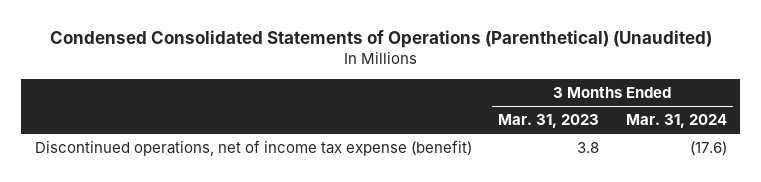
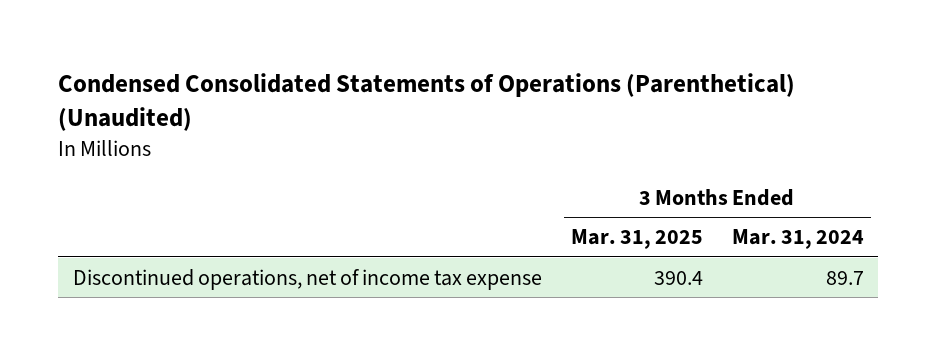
[498,114,600,129] Mar. 31, 2023 -> none
none -> [570,229,703,250] Mar. 31, 2025
[34,139,472,156] Discontinued operations, net of income tax expense (benefit) -> [72,268,542,290] Discontinued operations, net of income tax expense
[689,140,727,155] (17.6) -> [825,270,864,285] 89.7

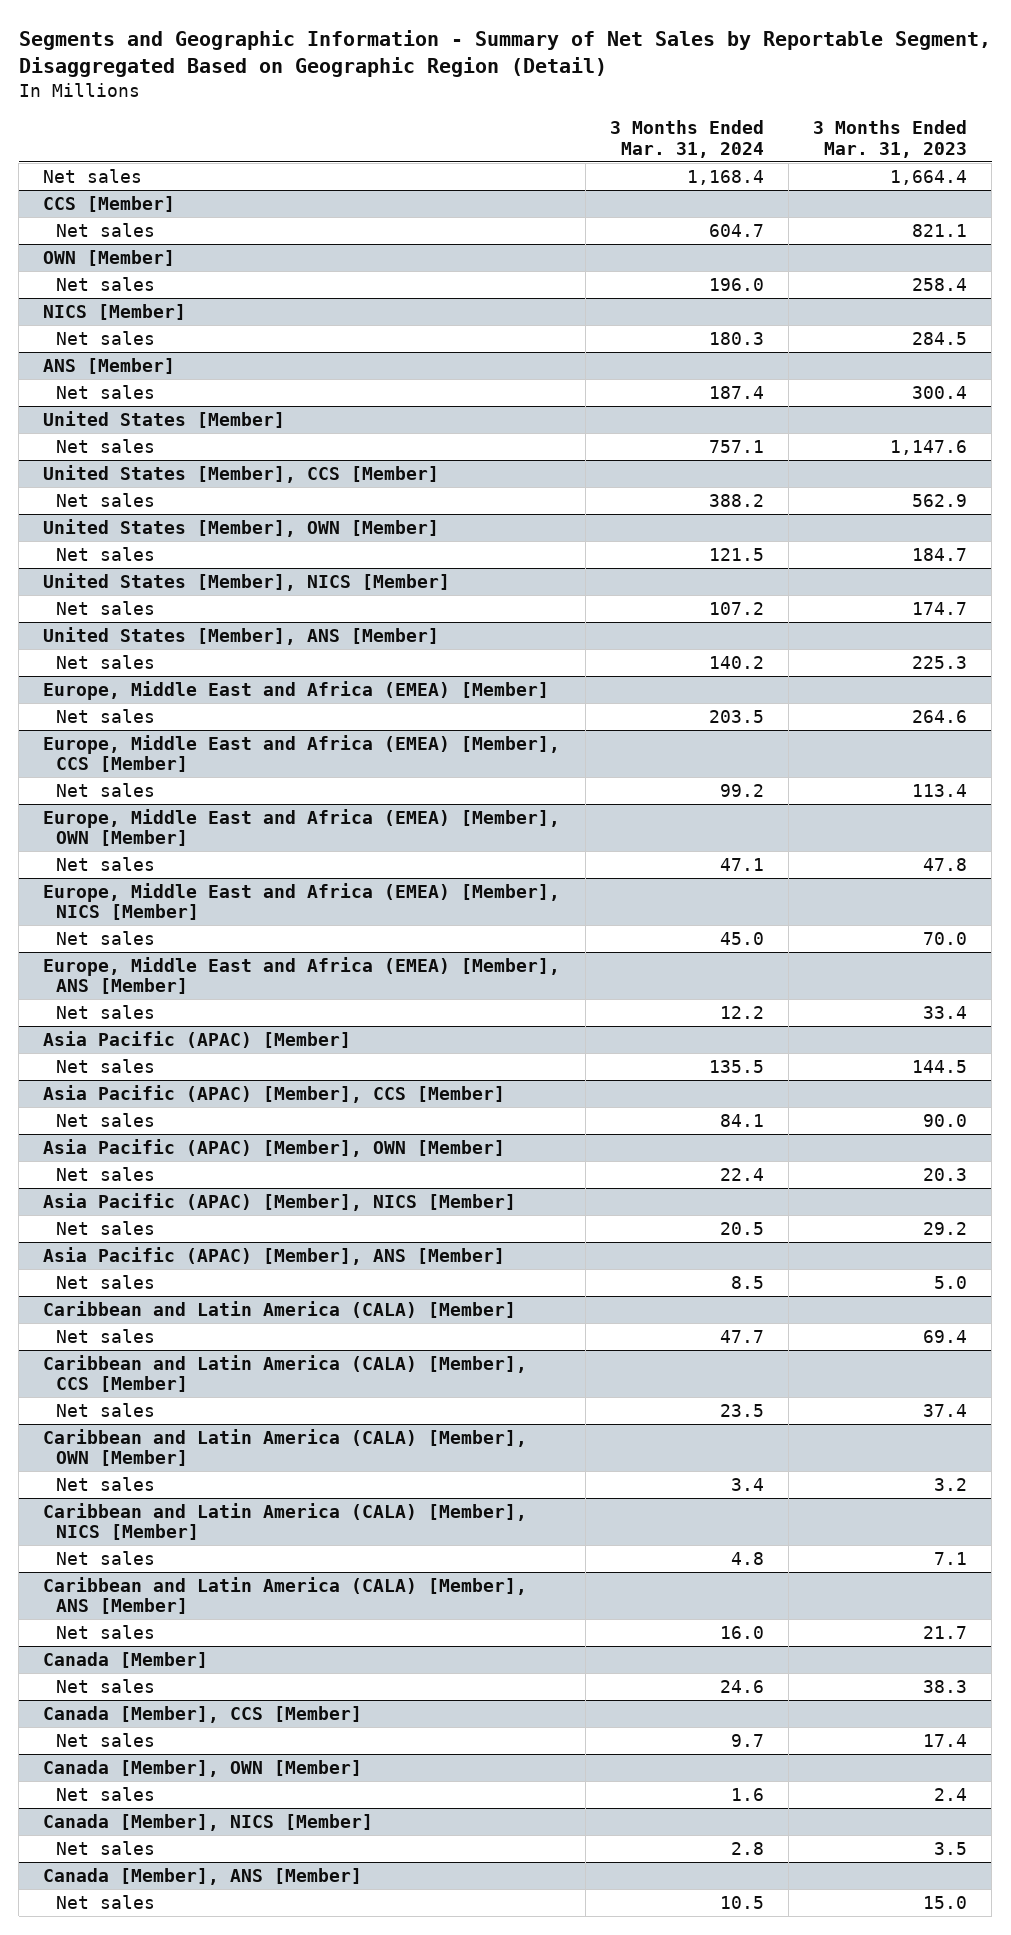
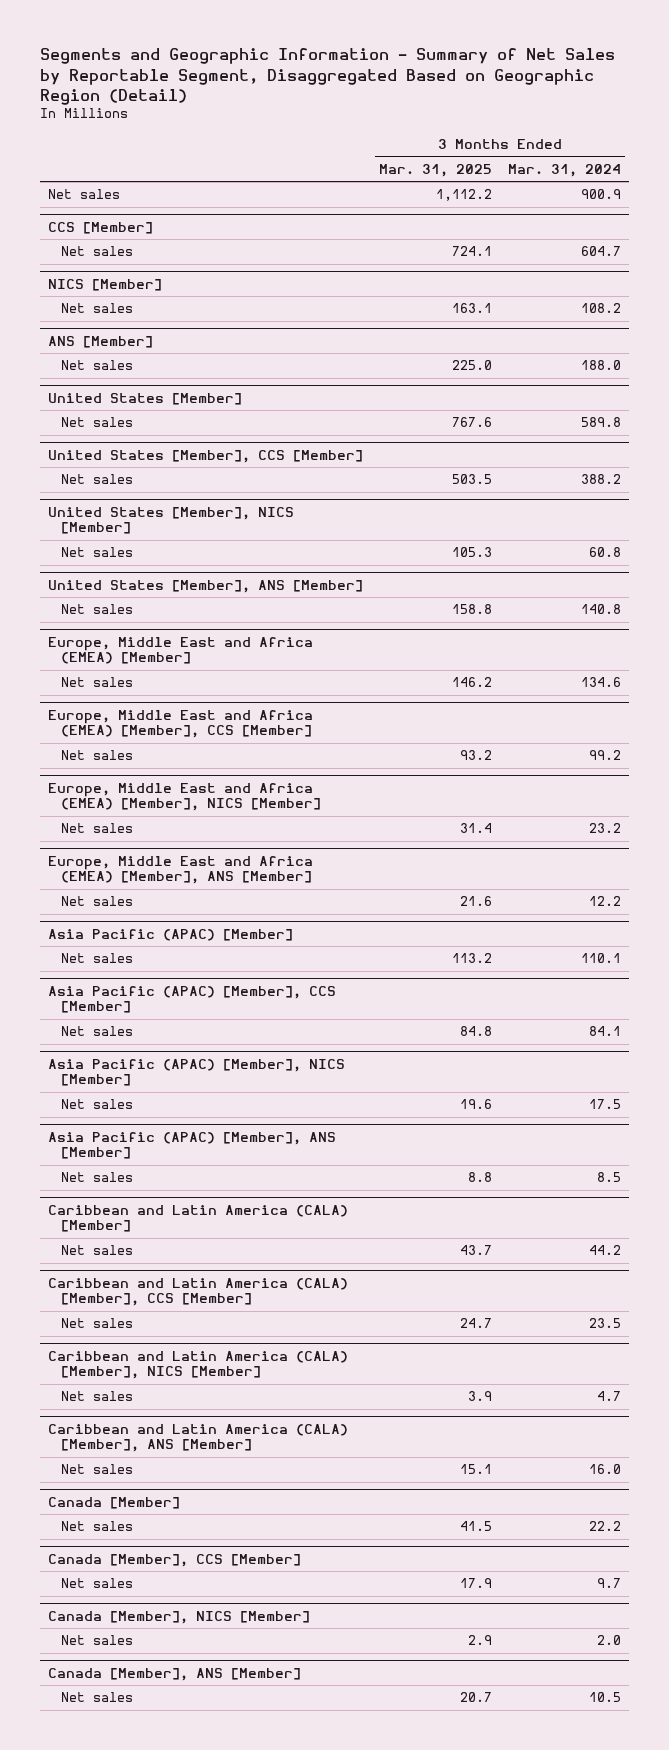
[813,120,968,158] 3 Months Ended Mar. 31, 2023 -> none
none -> [379,163,493,177] Mar. 31, 2025
[686,169,764,185] 1,168.4 -> [580,189,621,200] 900.9
[43,249,176,266] OWN [Member] -> none
[55,276,155,291] Net sales -> none
[708,331,764,345] 180.3 -> [580,303,621,314] 108.2
[708,385,764,399] 187.4 -> [580,360,621,371] 188.0
[708,439,764,453] 757.1 -> [580,417,621,428] 589.8
[43,518,440,537] United States [Member], OWN [Member] -> none
[55,546,155,561] Net sales -> none
[708,601,764,615] 107.2 -> [588,547,621,558] 60.8
[708,655,764,669] 140.2 -> [580,604,621,615] 140.8
[708,709,764,723] 203.5 -> [580,677,621,688] 134.6
[43,808,561,847] Europe, Middle East and Africa (EMEA) [Member], OWN [Member] -> none
[55,856,155,871] Net sales -> none
[719,931,764,945] 45.0 -> [588,823,621,834] 23.2
[708,1059,764,1073] 135.5 -> [580,953,621,964] 110.1
[43,1138,506,1157] Asia Pacific (APAC) [Member], OWN [Member] -> none
[55,1166,155,1181] Net sales -> none
[719,1221,764,1235] 20.5 -> [588,1099,621,1110] 17.5
[719,1329,764,1343] 47.7 -> [588,1245,621,1256] 44.2
[43,1428,528,1467] Caribbean and Latin America (CALA) [Member], OWN [Member] -> none
[55,1476,155,1491] Net sales -> none
[730,1551,764,1565] 4.8 -> [596,1391,621,1402] 4.7
[719,1679,764,1693] 24.6 -> [588,1521,621,1532] 22.2
[43,1759,363,1777] Canada [Member], OWN [Member] -> none
[55,1786,155,1801] Net sales -> none
[730,1841,764,1855] 2.8 -> [596,1635,621,1646] 2.0

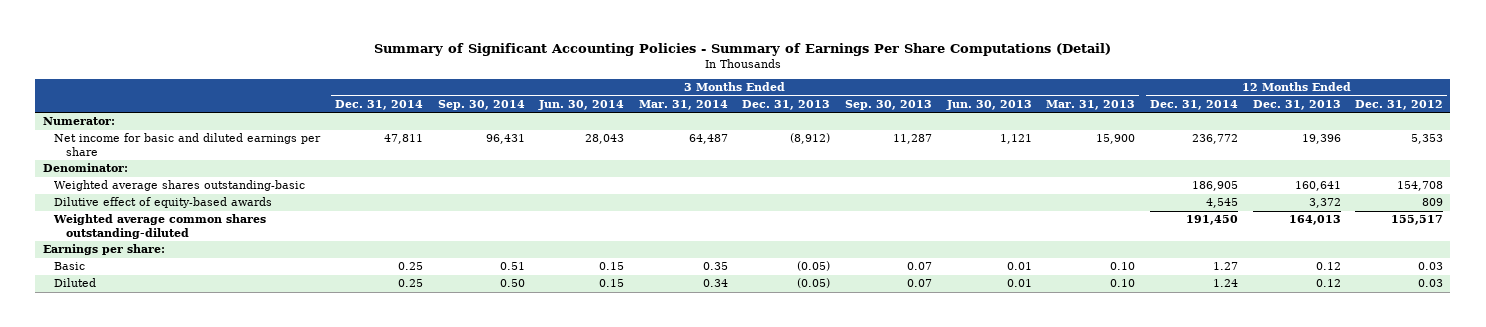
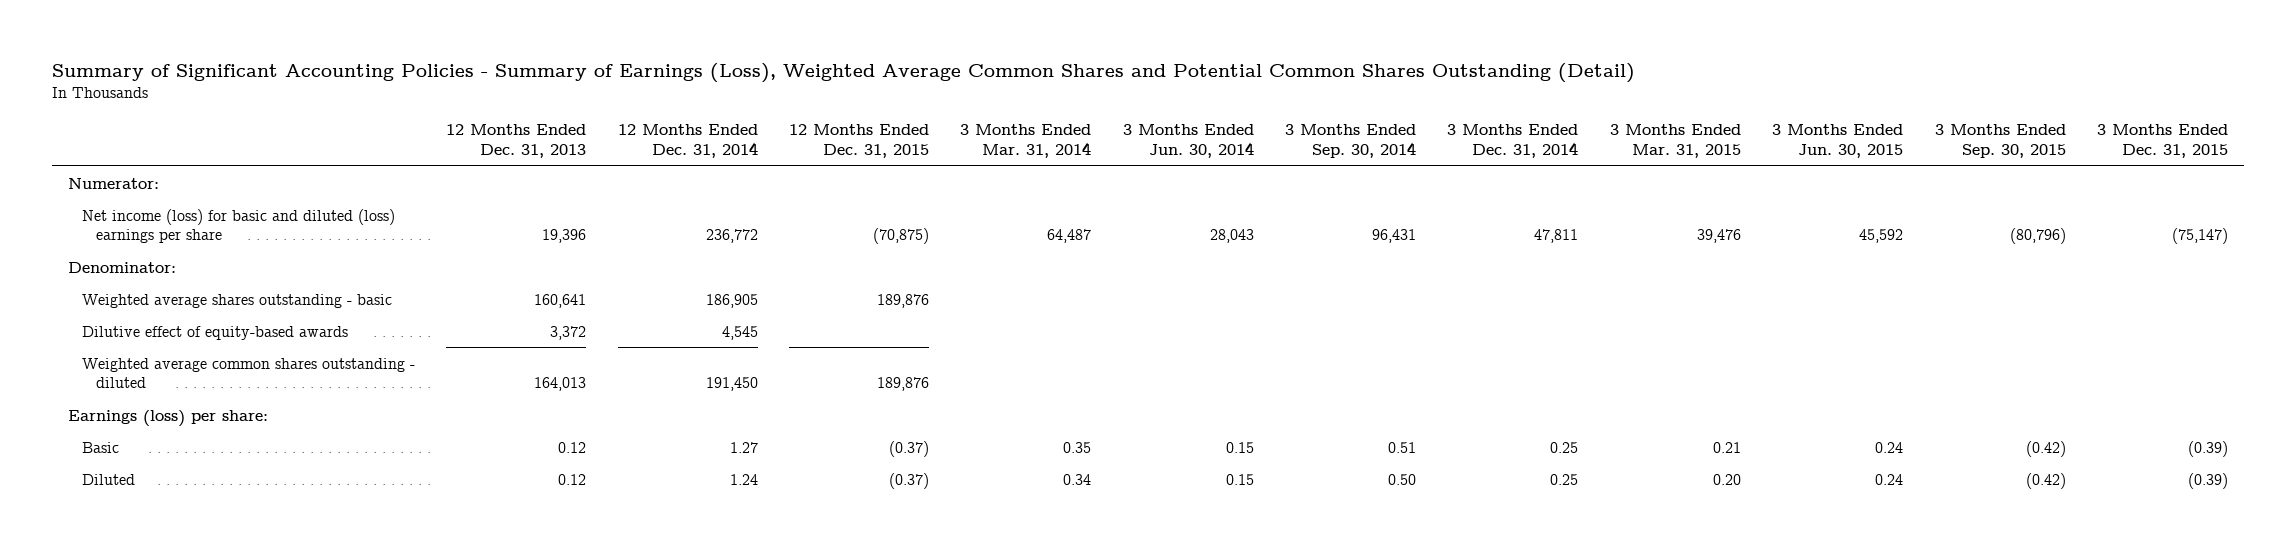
[373,42,1111,56] Summary of Significant Accounting Policies - Summary of Earnings Per Share Computations (Detail) -> [51,62,1635,83] Summary of Significant Accounting Policies - Summary of Earnings (Loss), Weighted Average Common Shares and Potential Common Shares Outstanding (Detail)
[742,99,831,110] Dec. 31, 2013 -> none
[845,99,933,110] Sep. 30, 2013 -> none
[945,99,1032,110] Jun. 30, 2013 -> none
[1046,99,1136,110] Mar. 31, 2013 -> none
[1355,99,1444,110] Dec. 31, 2012 -> none
none -> [788,124,929,159] 12 Months Ended Dec. 31, 2015
none -> [1609,124,1741,159] 3 Months Ended Mar. 31, 2015
none -> [1772,124,1904,159] 3 Months Ended Jun. 30, 2015
none -> [1934,124,2066,159] 3 Months Ended Sep. 30, 2015
none -> [2096,124,2228,159] 3 Months Ended Dec. 31, 2015
[54,133,322,156] Net income for basic and diluted earnings per share -> [81,208,395,244] Net income (loss) for basic and diluted (loss) earnings per share
[54,180,306,192] Weighted average shares outstanding-basic -> [81,293,392,308] Weighted average shares outstanding - basic
[53,214,267,239] Weighted average common shares outstanding-diluted -> [81,357,415,389] Weighted average common shares outstanding - diluted
[42,244,165,256] Earnings per share: -> [67,409,268,427] Earnings (loss) per share:

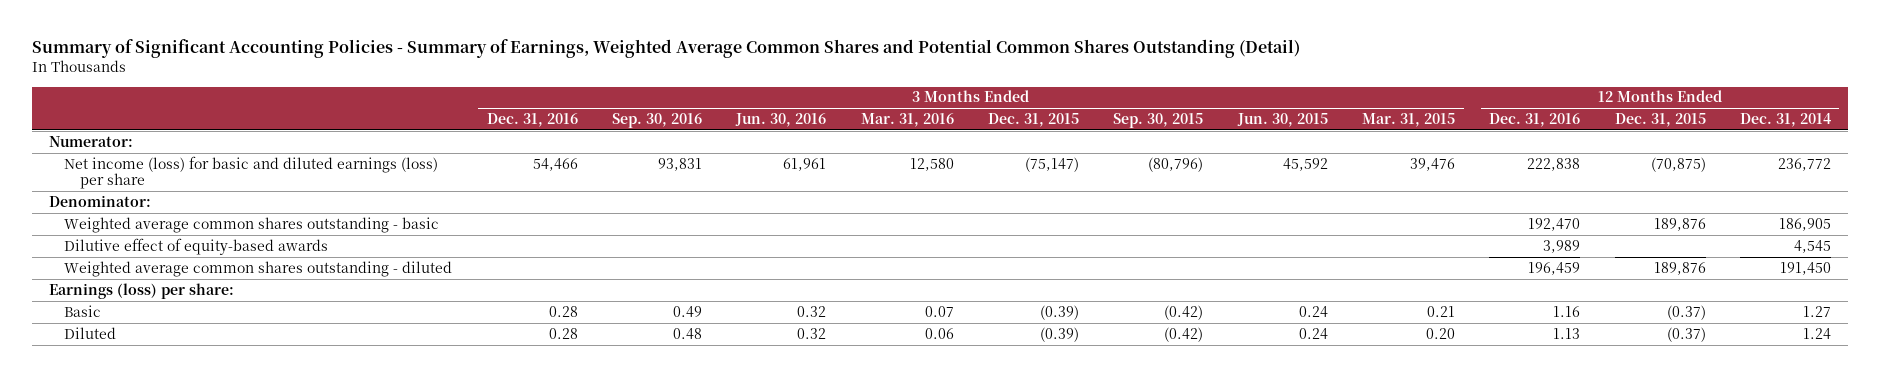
[51,62,1635,83] Summary of Significant Accounting Policies - Summary of Earnings (Loss), Weighted Average Common Shares and Potential Common Shares Outstanding (Detail) -> [31,39,1300,59] Summary of Significant Accounting Policies - Summary of Earnings, Weighted Average Common Shares and Potential Common Shares Outstanding (Detail)
[446,124,587,159] 12 Months Ended Dec. 31, 2013 -> none
[960,124,1092,159] 3 Months Ended Mar. 31, 2014 -> none
[1122,124,1254,159] 3 Months Ended Jun. 30, 2014 -> none
[1285,124,1417,159] 3 Months Ended Sep. 30, 2014 -> none
[1447,124,1579,159] 3 Months Ended Dec. 31, 2014 -> none
none -> [486,113,578,128] Dec. 31, 2016
none -> [611,113,702,129] Sep. 30, 2016
none -> [735,113,827,128] Jun. 30, 2016
none -> [860,113,954,128] Mar. 31, 2016
none -> [1489,113,1581,128] Dec. 31, 2016
[81,208,395,244] Net income (loss) for basic and diluted (loss) earnings per share -> [64,155,439,190] Net income (loss) for basic and diluted earnings (loss) per share
[81,293,392,308] Weighted average shares outstanding - basic -> [64,216,440,233] Weighted average common shares outstanding - basic

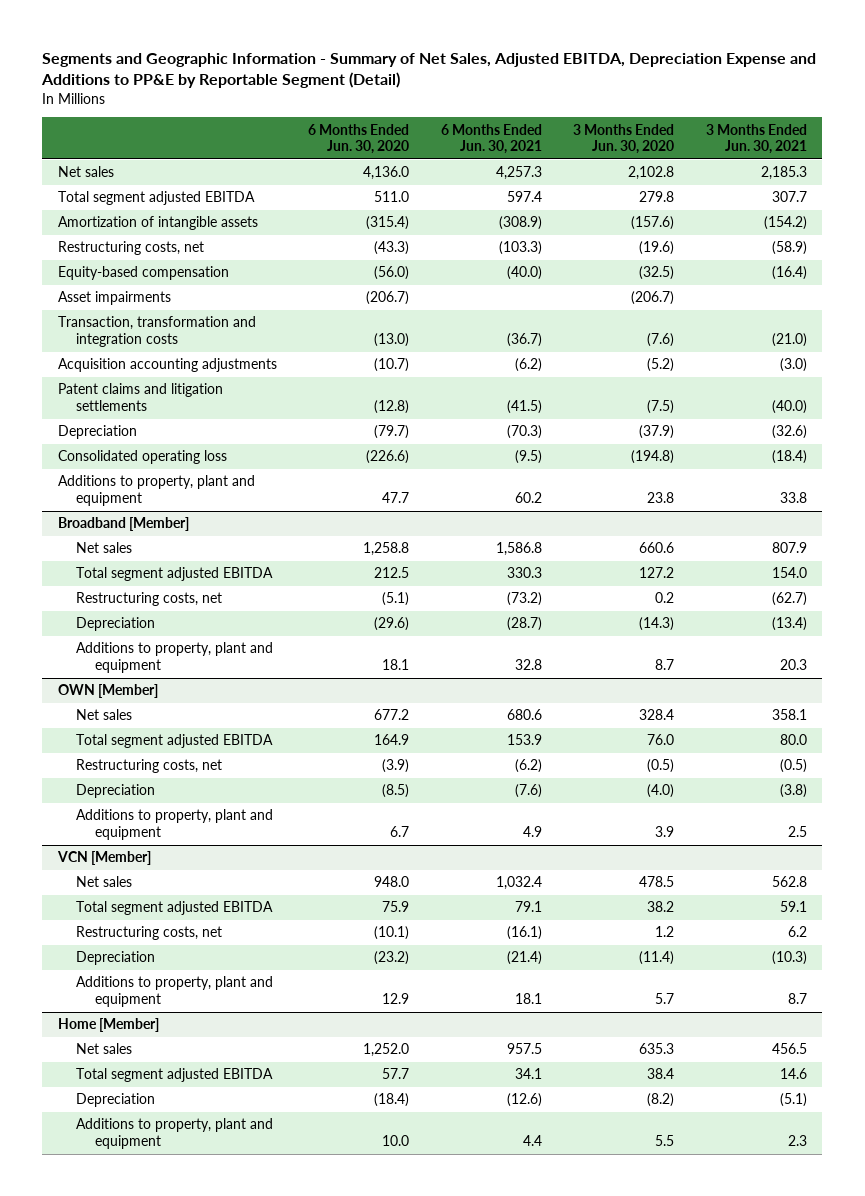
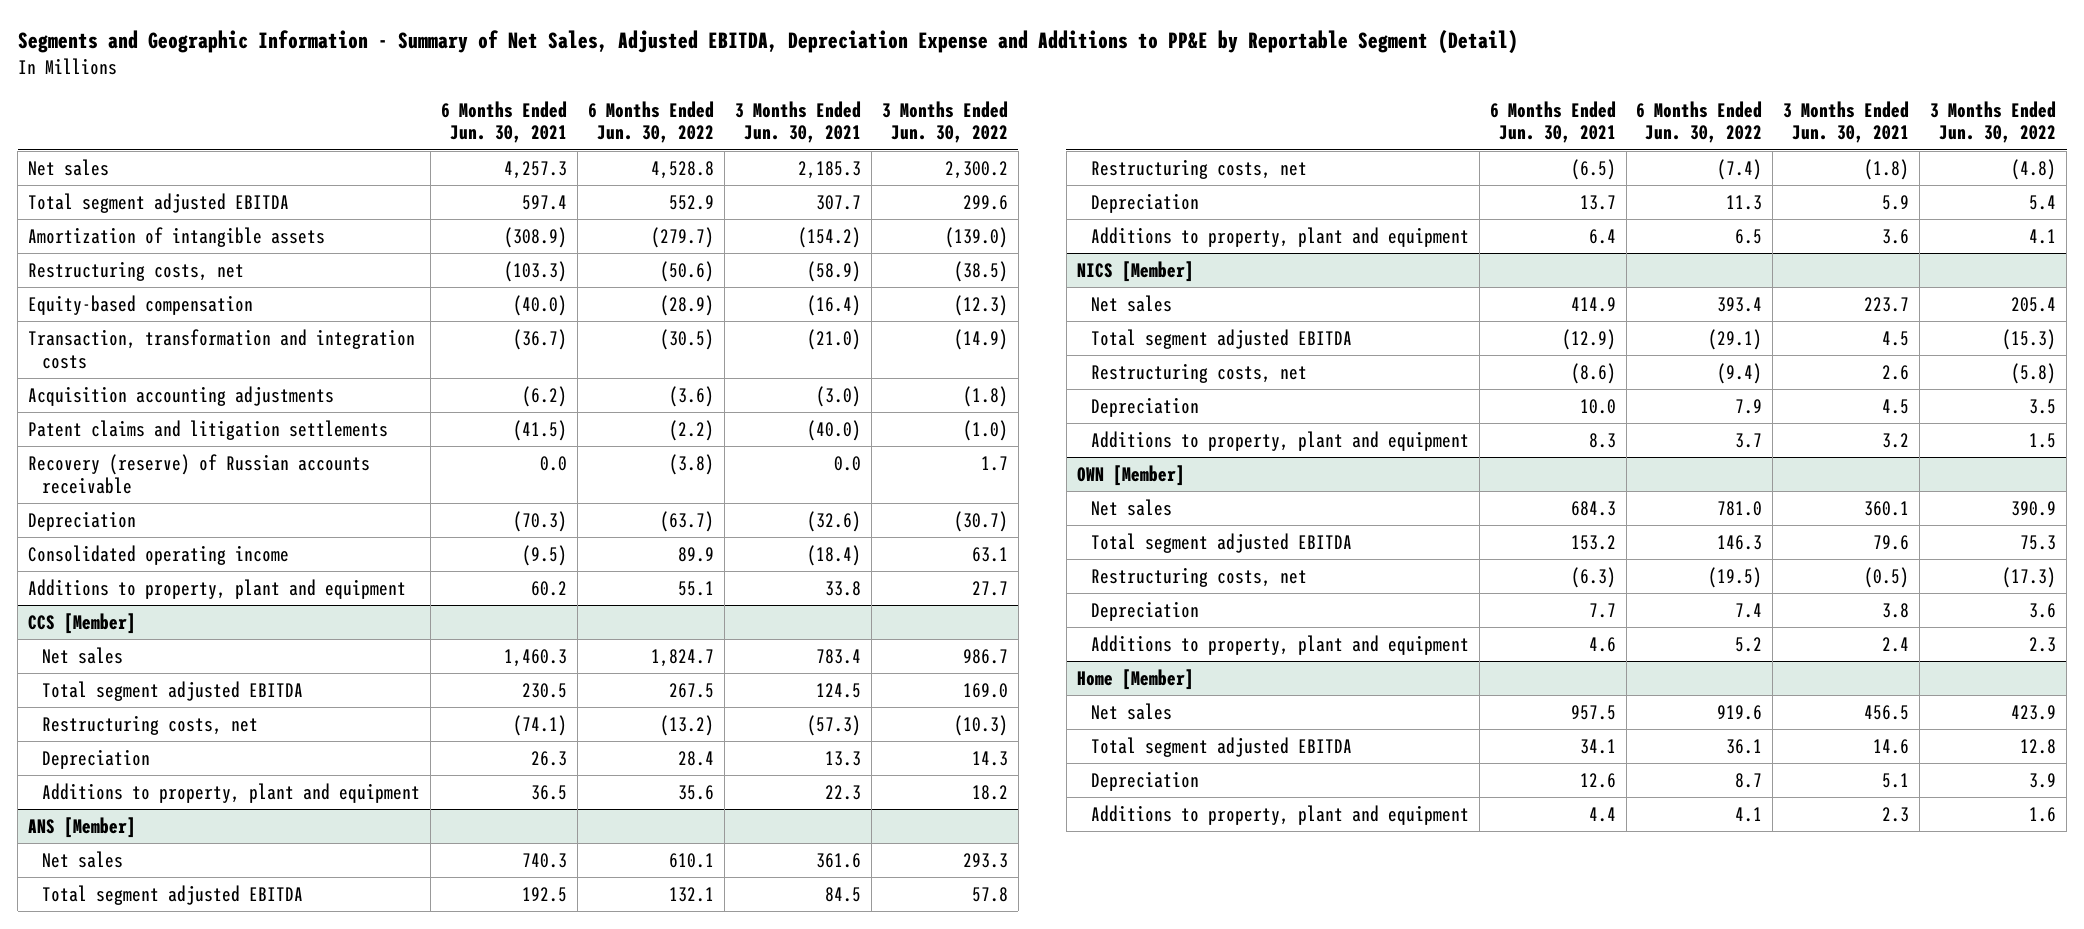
[308,123,410,155] 6 Months Ended Jun. 30, 2020 -> none
[573,123,675,155] 3 Months Ended Jun. 30, 2020 -> none
none -> [587,100,714,144] 6 Months Ended Jun. 30, 2022
none -> [881,100,1008,144] 3 Months Ended Jun. 30, 2022
[58,291,172,306] Asset impairments -> none
none -> [28,453,371,494] Recovery (reserve) of Russian accounts receivable
[58,450,228,465] Consolidated operating loss -> [28,544,290,565] Consolidated operating income
[58,517,190,532] Broadband [Member] -> none
none -> [28,612,137,634] CCS [Member]
[495,542,542,557] 1,586.8 -> [504,648,568,667] 1,460.3
[771,542,807,554] 807.9 -> [815,648,861,664] 783.4
[506,567,542,579] 330.3 -> [522,682,568,698] 230.5
[771,567,807,579] 154.0 -> [815,682,861,698] 124.5
[506,592,542,607] (73.2) -> [513,714,568,736] (74.1)
[771,592,807,607] (62.7) -> [806,714,861,736] (57.3)
[506,617,542,632] (28.7) -> [531,750,568,766] 26.3
[771,617,807,632] (13.4) -> [824,750,861,766] 13.3
[514,659,542,671] 32.8 -> [531,784,568,800] 36.5
[779,659,807,671] 20.3 -> [824,784,861,800] 22.3
none -> [28,816,137,838] ANS [Member]
none -> [42,850,124,868] Net sales
none -> [42,884,304,905] Total segment adjusted EBITDA
none -> [1090,158,1307,179] Restructuring costs, net
none -> [1090,192,1199,213] Depreciation
none -> [1090,226,1469,247] Additions to property, plant and equipment
none -> [1076,260,1194,282] NICS [Member]
none -> [1090,294,1172,312] Net sales
none -> [1090,328,1352,349] Total segment adjusted EBITDA
none -> [1090,362,1307,383] Restructuring costs, net
none -> [1090,396,1199,417] Depreciation
none -> [1090,430,1469,451] Additions to property, plant and equipment
[57,851,152,866] VCN [Member] -> none
[76,876,133,888] Net sales -> none
[76,901,274,916] Total segment adjusted EBITDA -> none
[76,926,223,941] Restructuring costs, net -> none
[76,951,156,966] Depreciation -> none
[76,976,274,1008] Additions to property, plant and equipment -> none
[506,709,542,721] 680.6 -> [1570,500,1616,516] 684.3
[771,709,807,721] 358.1 -> [1864,500,1910,516] 360.1
[506,734,542,746] 153.9 -> [1570,534,1616,550] 153.2
[779,734,807,746] 80.0 -> [1873,534,1910,550] 79.6
[514,759,542,774] (6.2) -> [1570,566,1616,588] (6.3)
[514,784,542,799] (7.6) -> [1588,602,1616,618] 7.7
[779,784,807,799] (3.8) -> [1882,602,1910,618] 3.8
[522,826,542,838] 4.9 -> [1588,636,1616,652] 4.6
[787,826,807,838] 2.5 -> [1882,636,1910,652] 2.4
[506,1093,542,1108] (12.6) -> [1579,772,1616,788] 12.6
[779,1093,807,1108] (5.1) -> [1882,772,1910,788] 5.1

